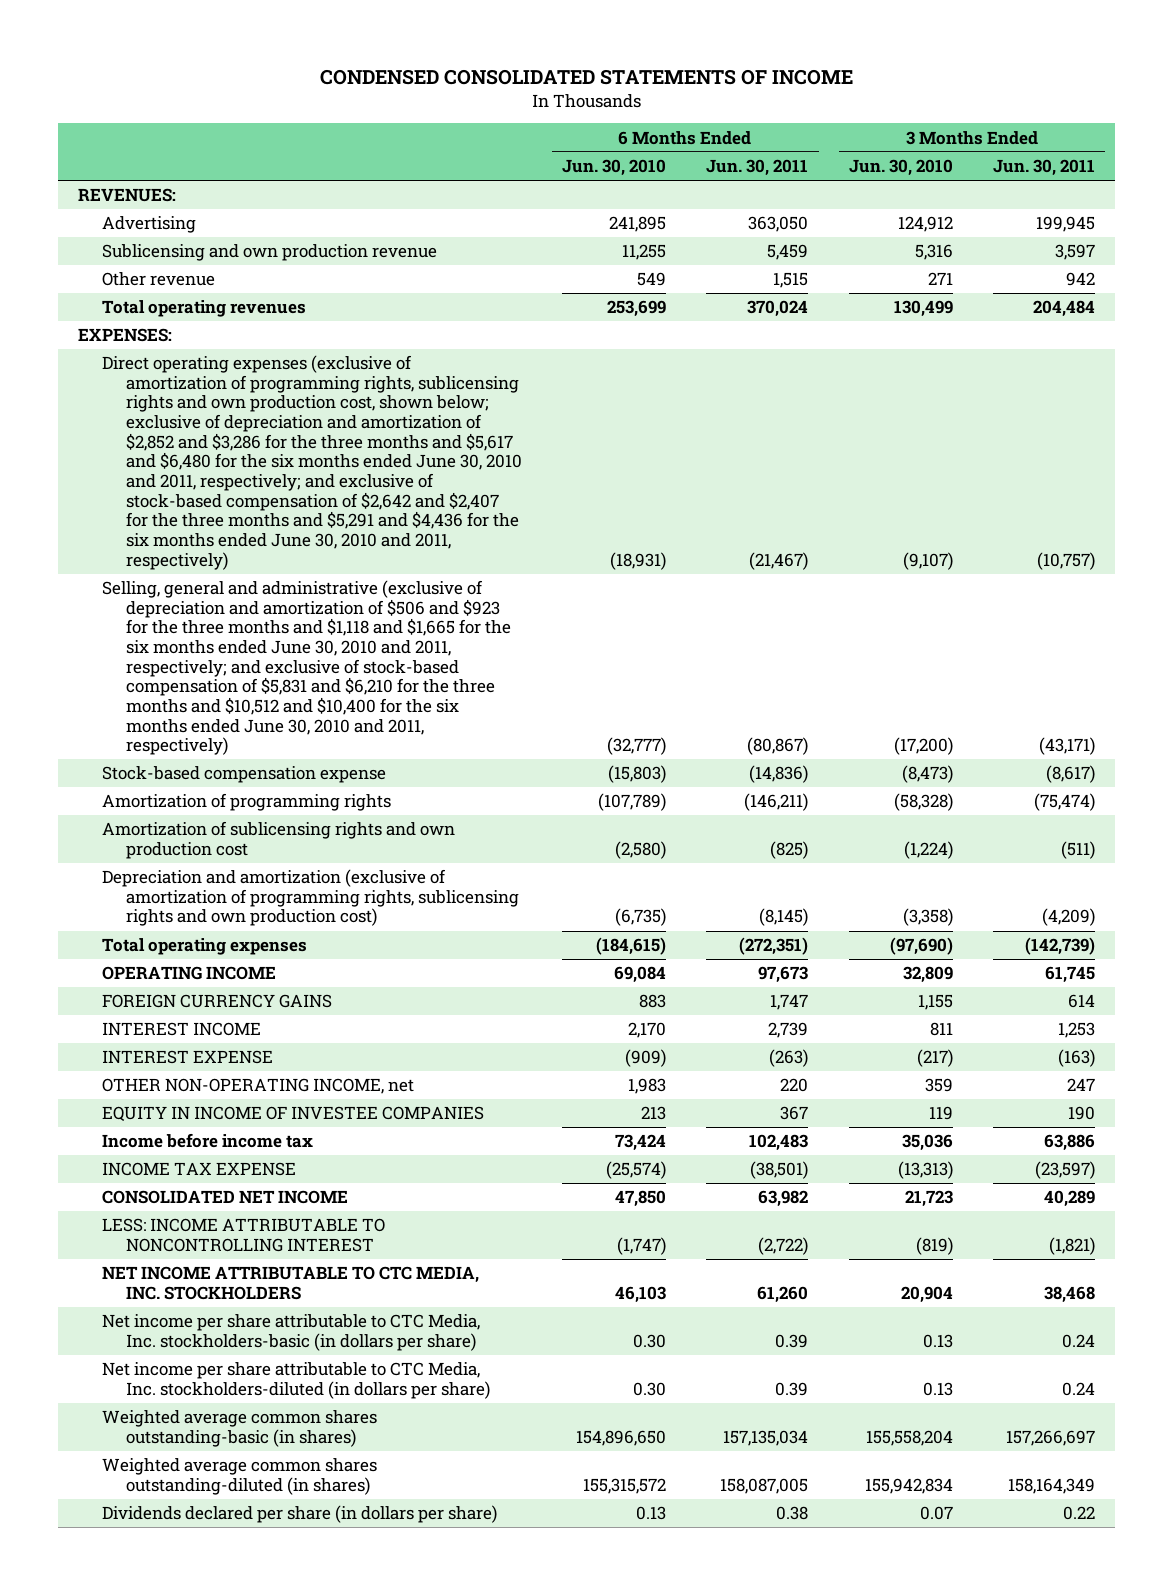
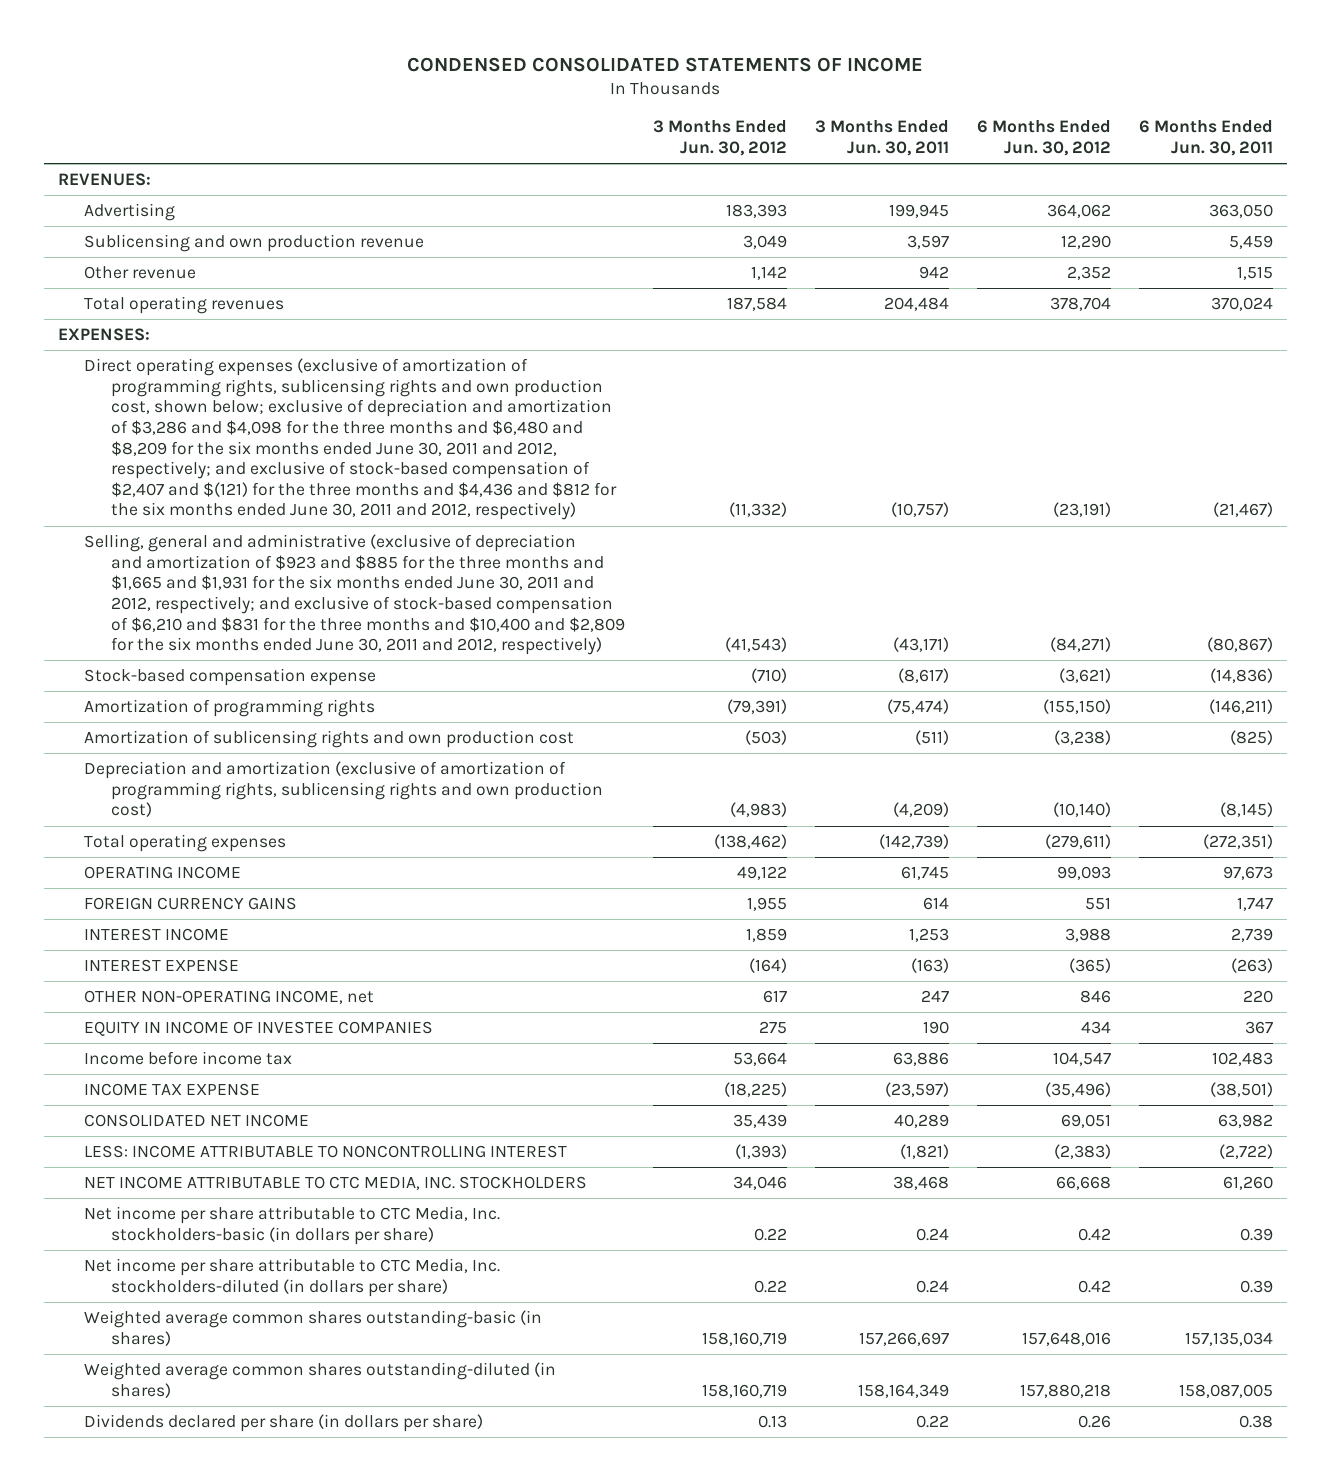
[562,158,667,176] Jun. 30, 2010 -> none
[848,158,953,176] Jun. 30, 2010 -> none
none -> [653,120,788,156] 3 Months Ended Jun. 30, 2012
none -> [976,120,1111,156] 6 Months Ended Jun. 30, 2012
[101,355,522,570] Direct operating expenses (exclusive of amortization of programming rights, sublicensing rights and own production cost, shown below; exclusive of depreciation and amortization of $2,852 and $3,286 for the three months and $5,617 and $6,480 for the six months ended June 30, 2010 and 2011, respectively; and exclusive of stock-based compensation of $2,642 and $2,407 for the three months and $5,291 and $4,436 for the six months ended June 30, 2010 and 2011, respectively) -> [84,358,618,521] Direct operating expenses (exclusive of amortization of programming rights, sublicensing rights and own production cost, shown below; exclusive of depreciation and amortization of $3,286 and $4,098 for the three months and $6,480 and $8,209 for the six months ended June 30, 2011 and 2012, respectively; and exclusive of stock-based compensation of $2,407 and $(121) for the three months and $4,436 and $812 for the six months ended June 30, 2011 and 2012, respectively)
[101,580,511,756] Selling, general and administrative (exclusive of depreciation and amortization of $506 and $923 for the three months and $1,118 and $1,665 for the six months ended June 30, 2010 and 2011, respectively; and exclusive of stock-based compensation of $5,831 and $6,210 for the three months and $10,512 and $10,400 for the six months ended June 30, 2010 and 2011, respectively) -> [84,534,626,656] Selling, general and administrative (exclusive of depreciation and amortization of $923 and $885 for the three months and $1,665 and $1,931 for the six months ended June 30, 2011 and 2012, respectively; and exclusive of stock-based compensation of $6,210 and $831 for the three months and $10,400 and $2,809 for the six months ended June 30, 2011 and 2012, respectively)

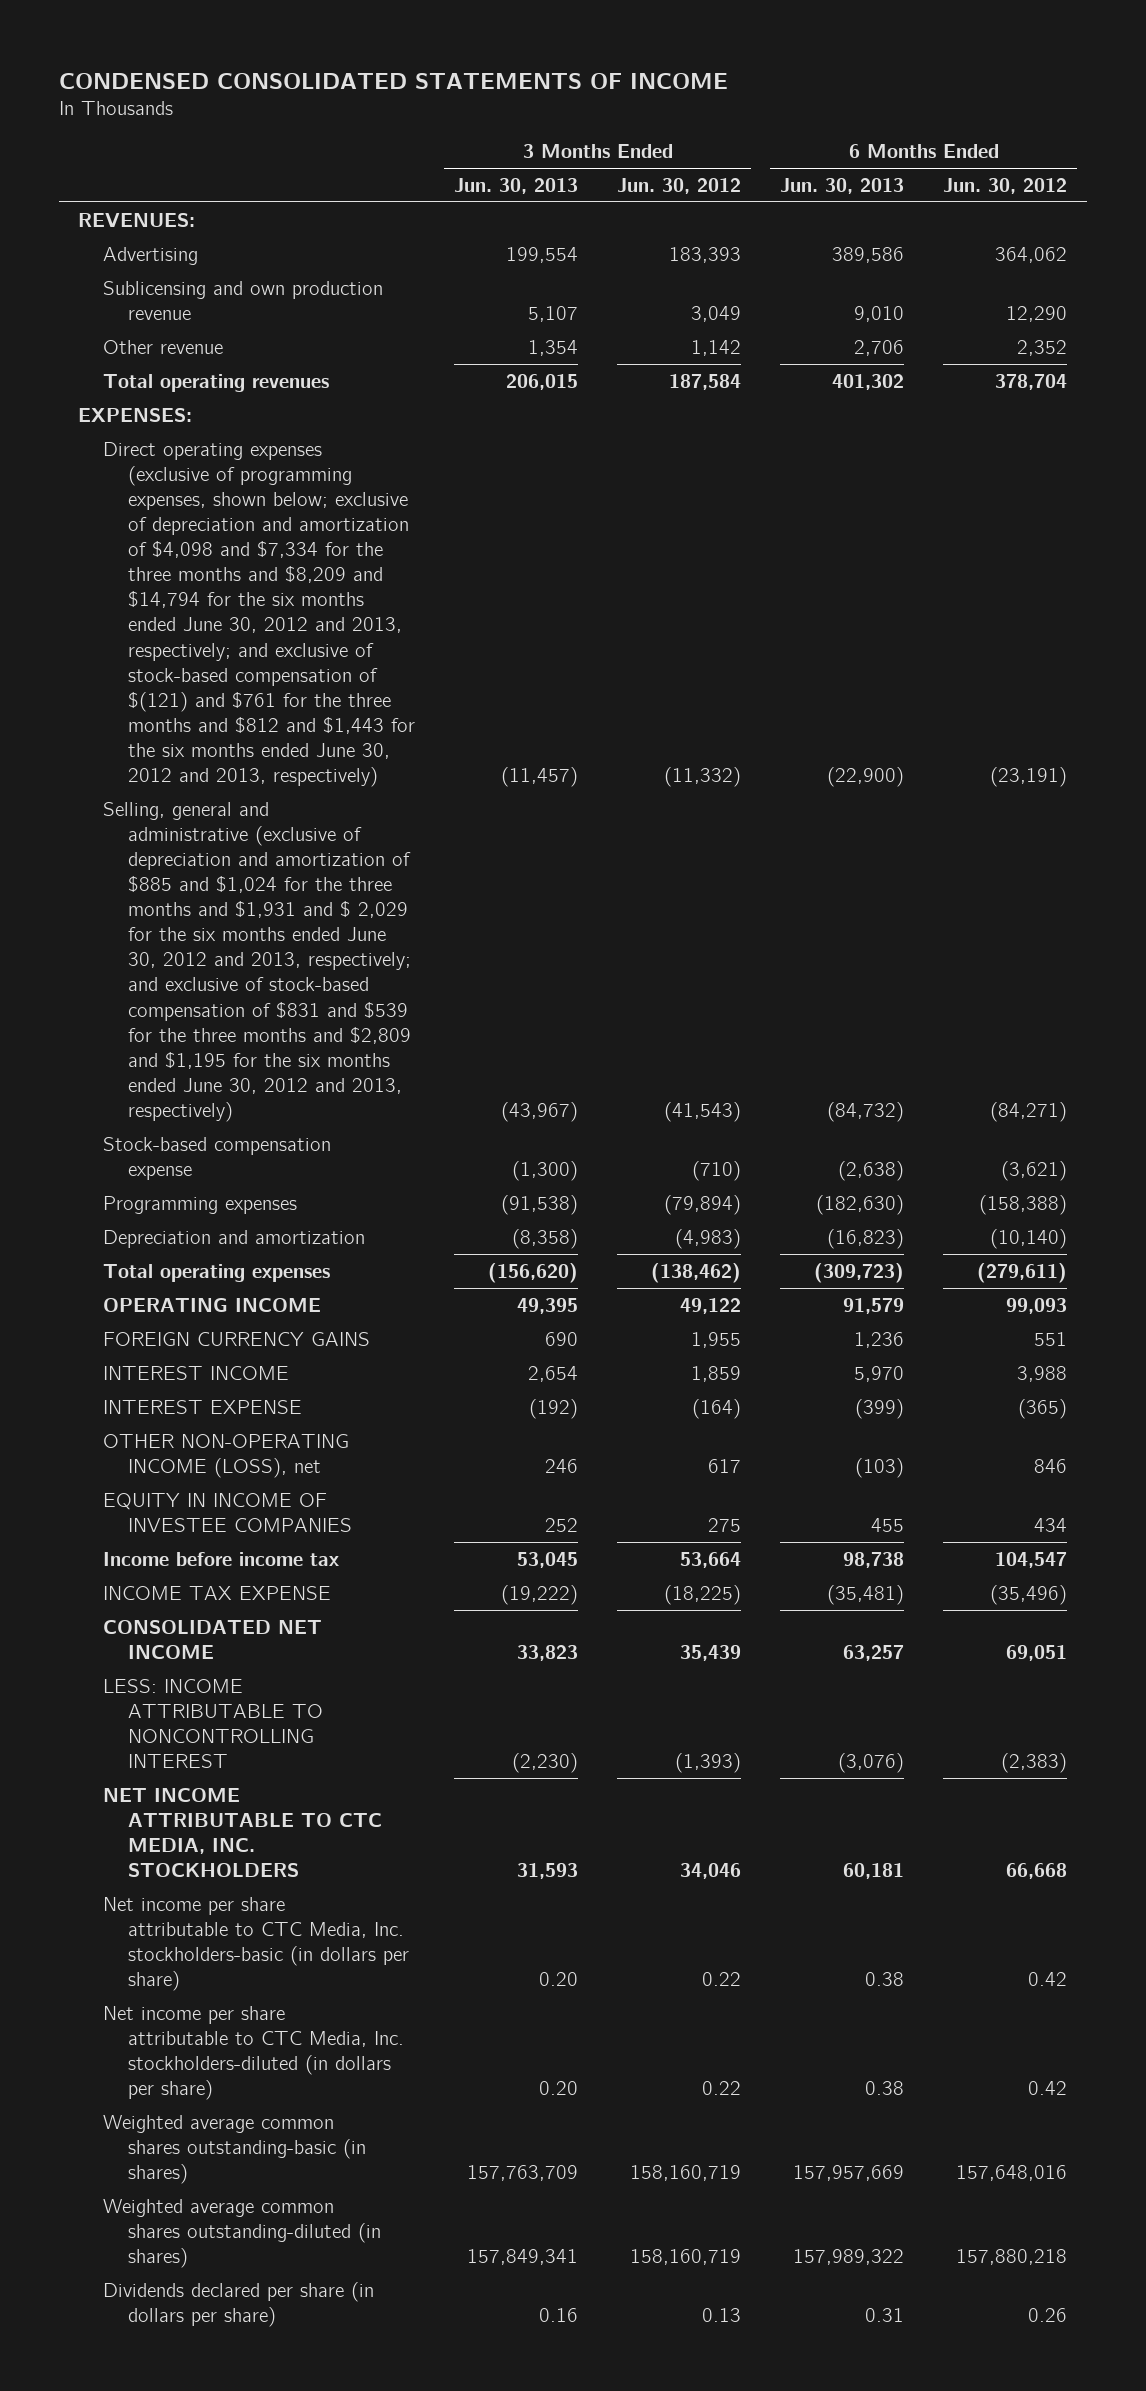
[815,120,950,156] 3 Months Ended Jun. 30, 2011 -> none
[1138,120,1273,156] 6 Months Ended Jun. 30, 2011 -> none
none -> [454,177,579,194] Jun. 30, 2013
none -> [780,177,905,194] Jun. 30, 2013
[84,358,618,521] Direct operating expenses (exclusive of amortization of programming rights, sublicensing rights and own production cost, shown below; exclusive of depreciation and amortization of $3,286 and $4,098 for the three months and $6,480 and $8,209 for the six months ended June 30, 2011 and 2012, respectively; and exclusive of stock-based compensation of $2,407 and $(121) for the three months and $4,436 and $812 for the six months ended June 30, 2011 and 2012, respectively) -> [103,441,415,788] Direct operating expenses (exclusive of programming expenses, shown below; exclusive of depreciation and amortization of $4,098 and $7,334 for the three months and $8,209 and $14,794 for the six months ended June 30, 2012 and 2013, respectively; and exclusive of stock-based compensation of $(121) and $761 for the three months and $812 and $1,443 for the six months ended June 30, 2012 and 2013, respectively)
[84,534,626,656] Selling, general and administrative (exclusive of depreciation and amortization of $923 and $885 for the three months and $1,665 and $1,931 for the six months ended June 30, 2011 and 2012, respectively; and exclusive of stock-based compensation of $6,210 and $831 for the three months and $10,400 and $2,809 for the six months ended June 30, 2011 and 2012, respectively) -> [103,801,411,1123] Selling, general and administrative (exclusive of depreciation and amortization of $885 and $1,024 for the three months and $1,931 and $ 2,029 for the six months ended June 30, 2012 and 2013, respectively; and exclusive of stock-based compensation of $831 and $539 for the three months and $2,809 and $1,195 for the six months ended June 30, 2012 and 2013, respectively)
[84,699,376,718] Amortization of programming rights -> none
[84,730,575,749] Amortization of sublicensing rights and own production cost -> none
none -> [103,1195,298,1214] Programming expenses
[84,761,604,818] Depreciation and amortization (exclusive of amortization of programming rights, sublicensing rights and own production cost) -> [103,1229,366,1248] Depreciation and amortization
[84,990,375,1005] OTHER NON-OPERATING INCOME, net -> [103,1433,350,1478] OTHER NON-OPERATING INCOME (LOSS), net

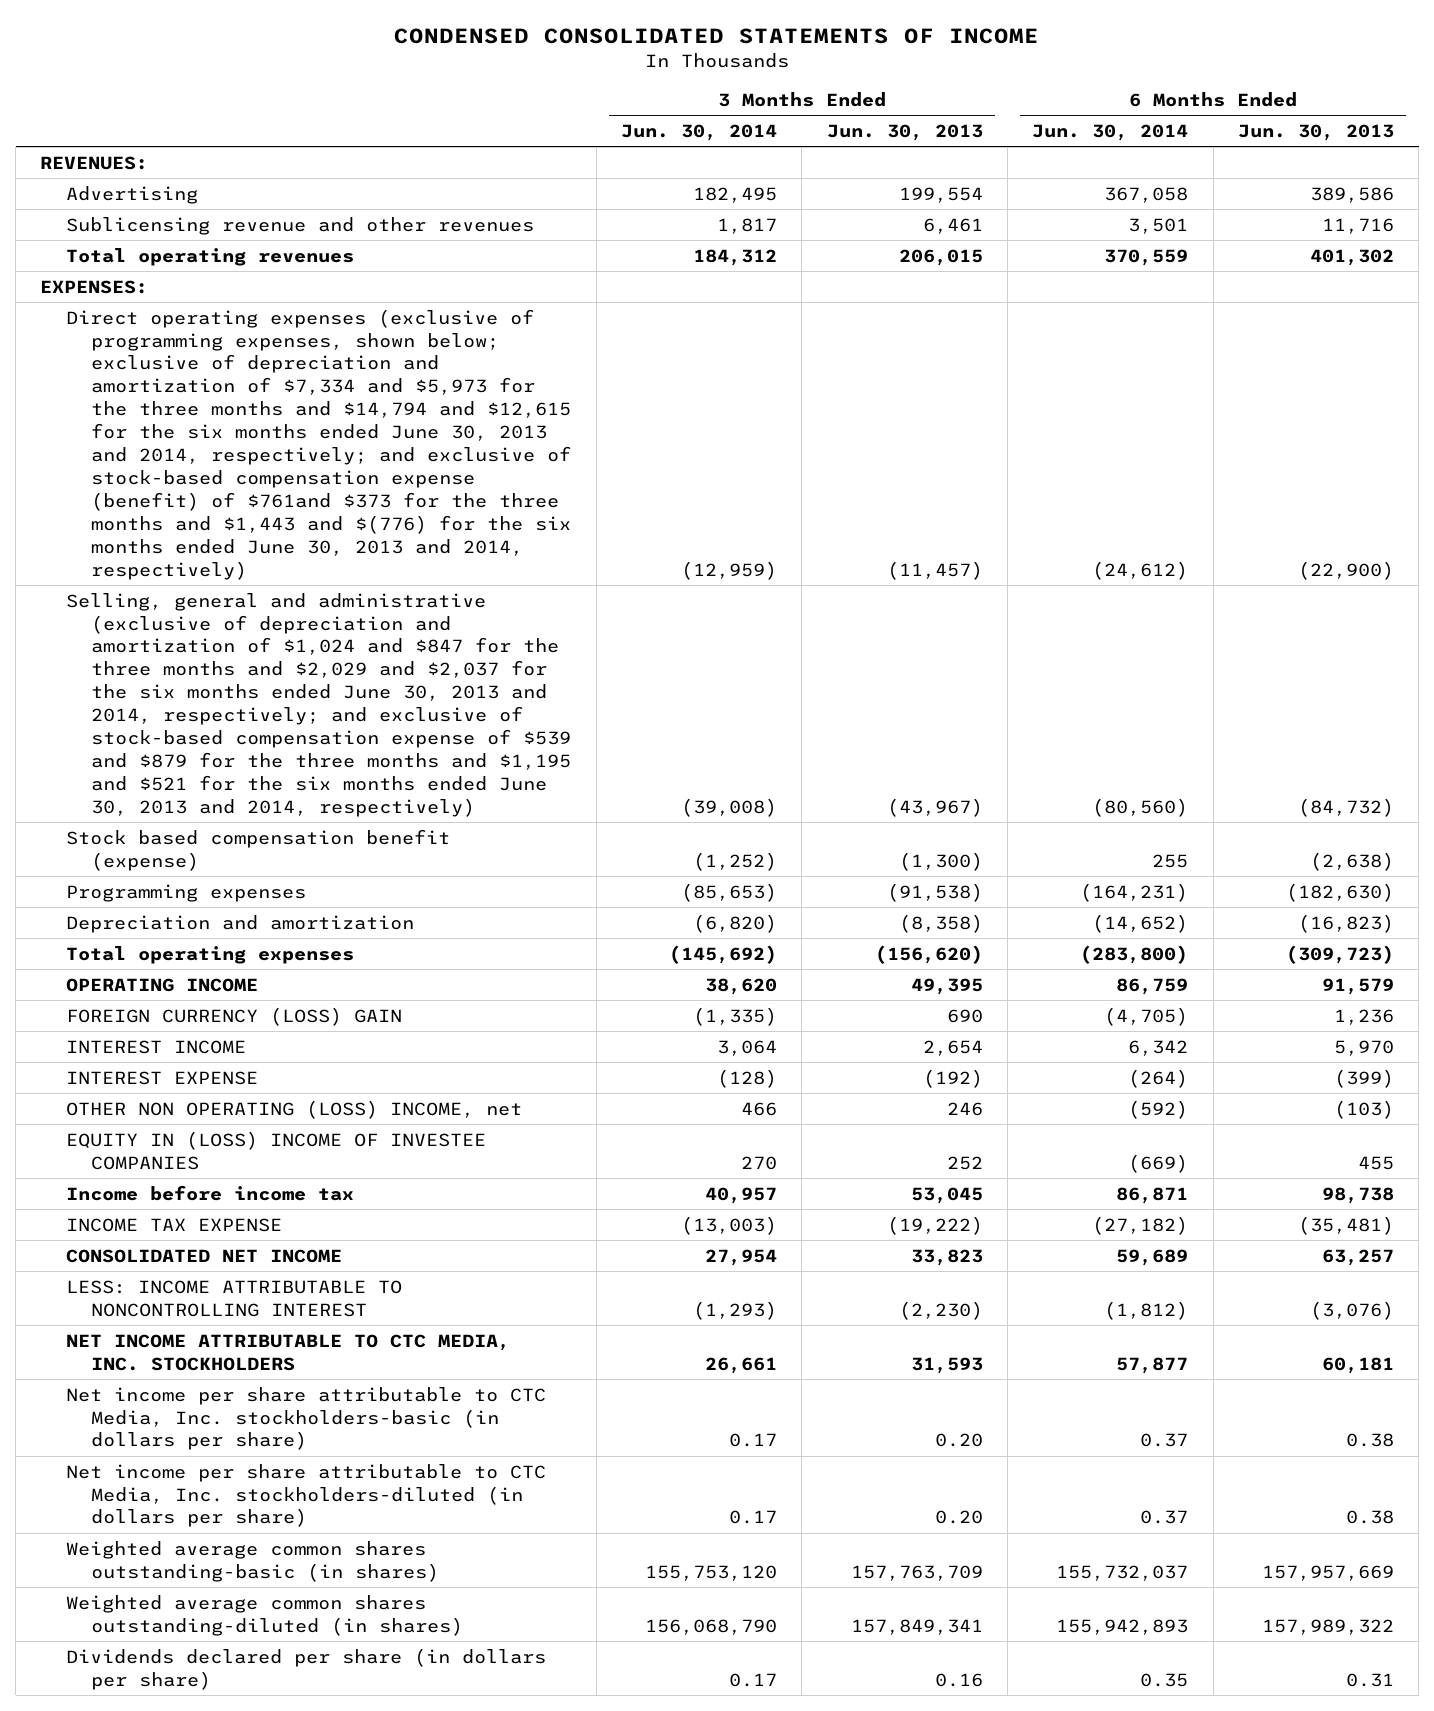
[617,177,742,194] Jun. 30, 2012 -> none
[943,177,1068,194] Jun. 30, 2012 -> none
none -> [621,124,778,142] Jun. 30, 2014
none -> [1032,124,1189,142] Jun. 30, 2014
[103,280,384,320] Sublicensing and own production revenue -> none
[103,339,224,354] Other revenue -> none
none -> [65,216,534,235] Sublicensing revenue and other revenues
[103,441,415,788] Direct operating expenses (exclusive of programming expenses, shown below; exclusive of depreciation and amortization of $4,098 and $7,334 for the three months and $8,209 and $14,794 for the six months ended June 30, 2012 and 2013, respectively; and exclusive of stock-based compensation of $(121) and $761 for the three months and $812 and $1,443 for the six months ended June 30, 2012 and 2013, respectively) -> [65,308,572,580] Direct operating expenses (exclusive of programming expenses, shown below; exclusive of depreciation and amortization of $7,334 and $5,973 for the three months and $14,794 and $12,615 for the six months ended June 30, 2013 and 2014, respectively; and exclusive of stock-based compensation expense (benefit) of $761and $373 for the three months and $1,443 and $(776) for the six months ended June 30, 2013 and 2014, respectively)
[103,801,411,1123] Selling, general and administrative (exclusive of depreciation and amortization of $885 and $1,024 for the three months and $1,931 and $ 2,029 for the six months ended June 30, 2012 and 2013, respectively; and exclusive of stock-based compensation of $831 and $539 for the three months and $2,809 and $1,195 for the six months ended June 30, 2012 and 2013, respectively) -> [65,592,572,817] Selling, general and administrative (exclusive of depreciation and amortization of $1,024 and $847 for the three months and $2,029 and $2,037 for the six months ended June 30, 2013 and 2014, respectively; and exclusive of stock-based compensation expense of $539 and $879 for the three months and $1,195 and $521 for the six months ended June 30, 2013 and 2014, respectively)
[103,1136,332,1180] Stock-based compensation expense -> [65,828,450,871] Stock based compensation benefit (expense)
[103,1331,371,1346] FOREIGN CURRENCY GAINS -> [65,1006,402,1026] FOREIGN CURRENCY (LOSS) GAIN
[103,1433,350,1478] OTHER NON-OPERATING INCOME (LOSS), net -> [65,1099,522,1119] OTHER NON OPERATING (LOSS) INCOME, net
[103,1492,352,1532] EQUITY IN INCOME OF INVESTEE COMPANIES -> [65,1130,486,1170] EQUITY IN (LOSS) INCOME OF INVESTEE COMPANIES

